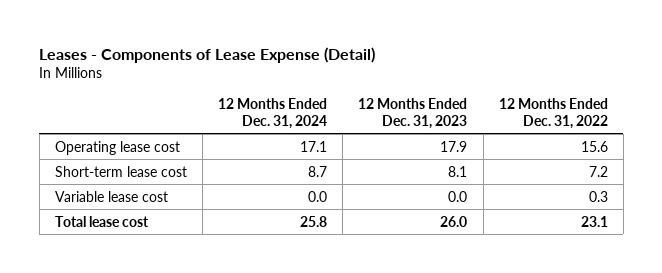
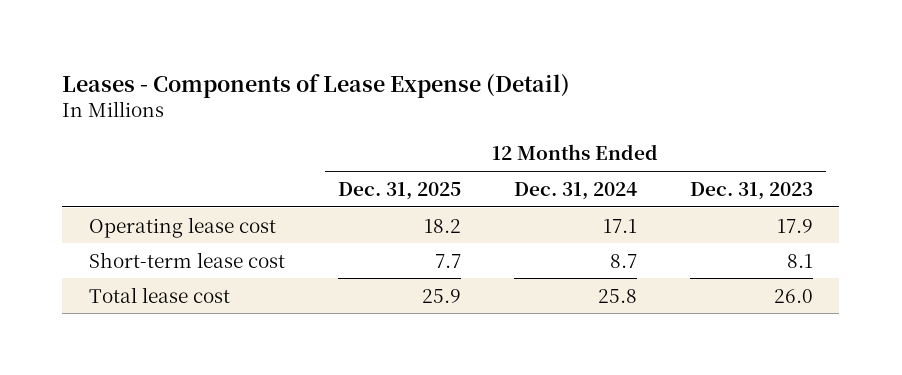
[498,98,608,129] 12 Months Ended Dec. 31, 2022 -> none
none -> [337,181,461,200] Dec. 31, 2025
[54,190,168,202] Variable lease cost -> none

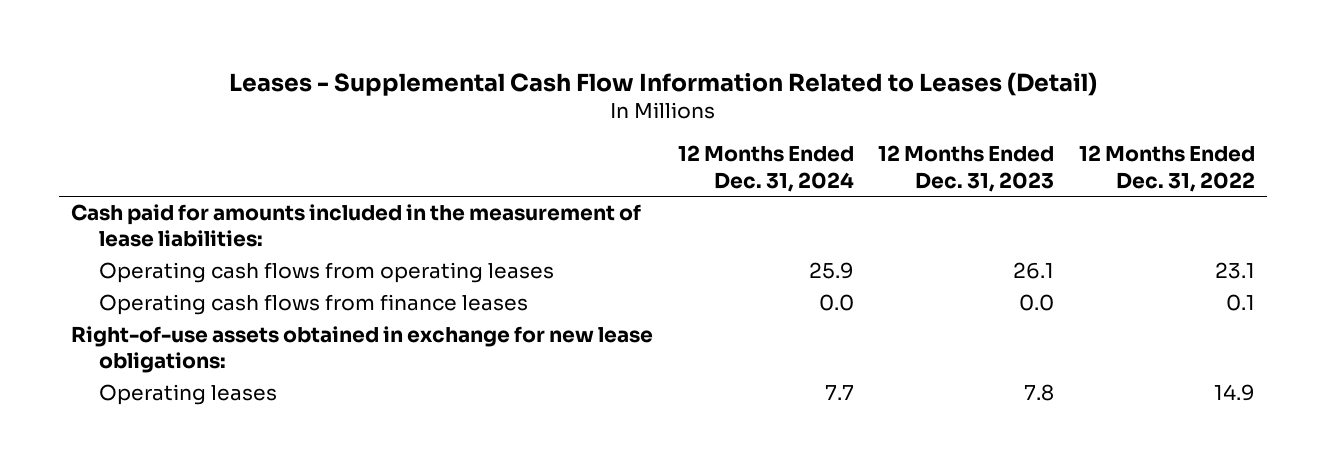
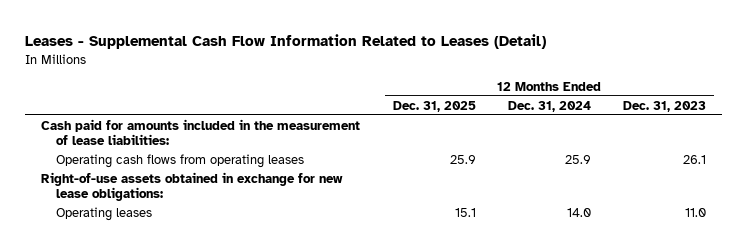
[1078,145,1255,192] 12 Months Ended Dec. 31, 2022 -> none
none -> [392,100,476,112] Dec. 31, 2025
[98,294,528,316] Operating cash flows from finance leases -> none
[824,385,854,401] 7.7 -> [566,208,591,218] 14.0
[1024,384,1055,402] 7.8 -> [684,208,706,218] 11.0

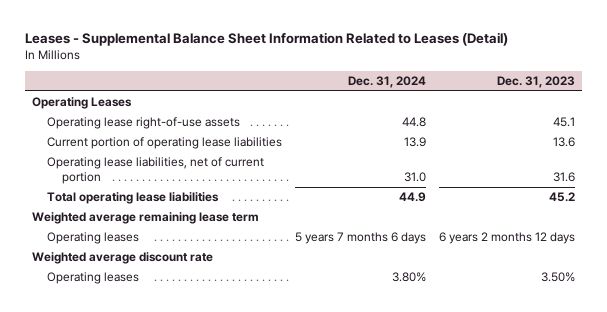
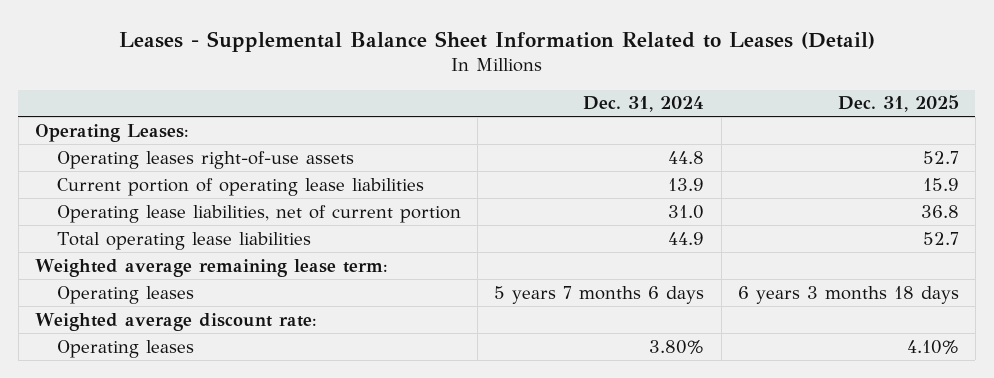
[497,76,576,89] Dec. 31, 2023 -> none
none -> [837,95,959,113] Dec. 31, 2025
[31,97,132,110] Operating Leases -> [34,123,189,142] Operating Leases:
[46,117,240,130] Operating lease right-of-use assets -> [57,150,355,169] Operating leases right-of-use assets
[31,212,259,225] Weighted average remaining lease term -> [34,258,388,277] Weighted average remaining lease term:
[31,252,213,265] Weighted average discount rate -> [34,312,317,331] Weighted average discount rate:

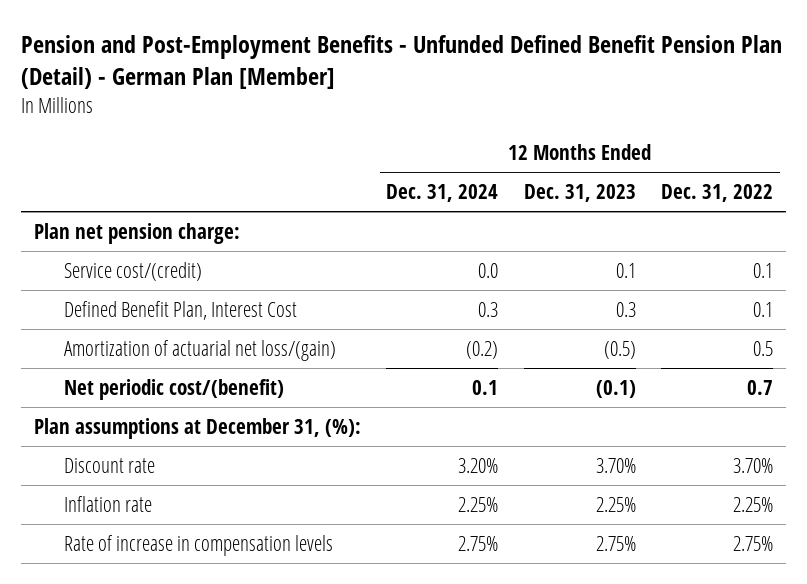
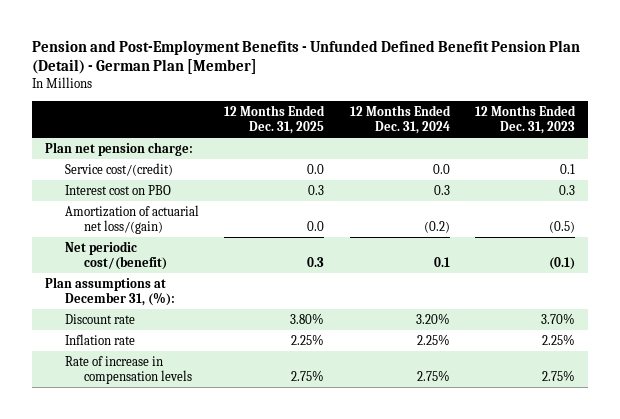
[661,183,774,202] Dec. 31, 2022 -> none
none -> [224,104,326,135] 12 Months Ended Dec. 31, 2025
[63,300,297,320] Defined Benefit Plan, Interest Cost -> [64,184,171,195] Interest cost on PBO

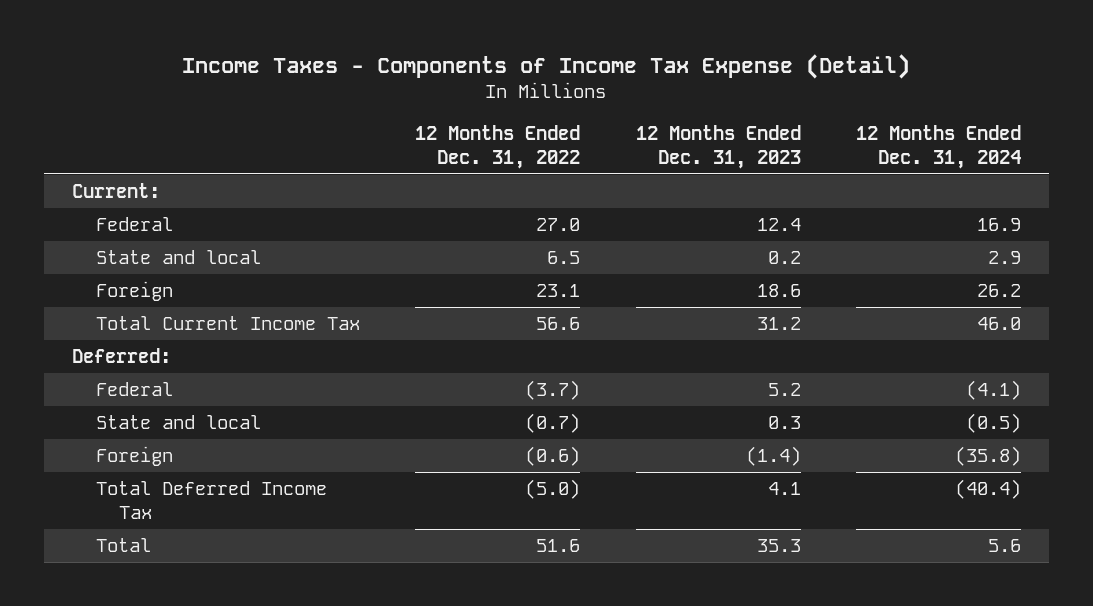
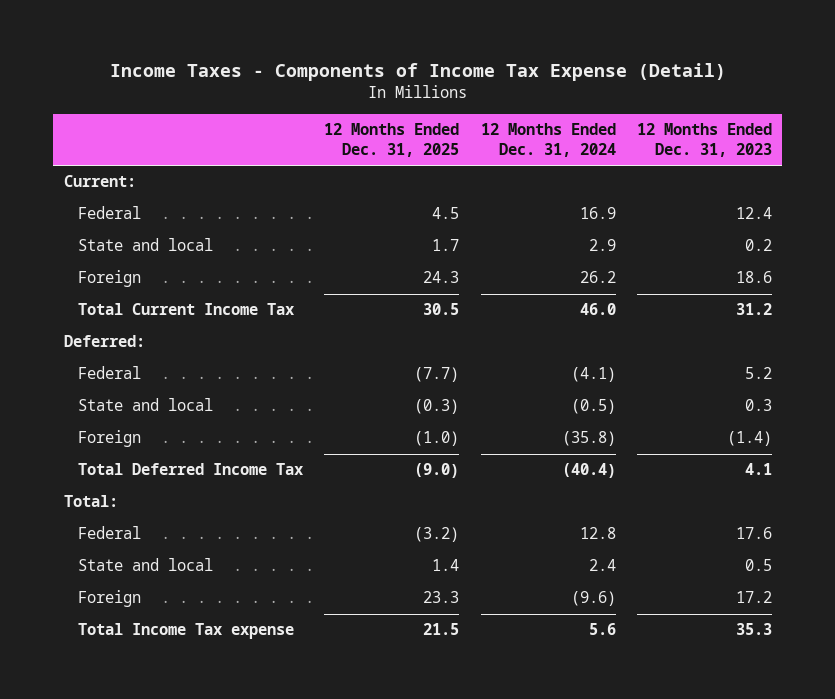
[415,124,581,169] 12 Months Ended Dec. 31, 2022 -> none
none -> [324,122,460,157] 12 Months Ended Dec. 31, 2025
none -> [63,495,118,508] Total:
none -> [78,526,142,540] Federal
none -> [78,558,214,572] State and local
none -> [78,590,142,608] Foreign
[95,537,151,552] Total -> [78,623,295,640] Total Income Tax expense

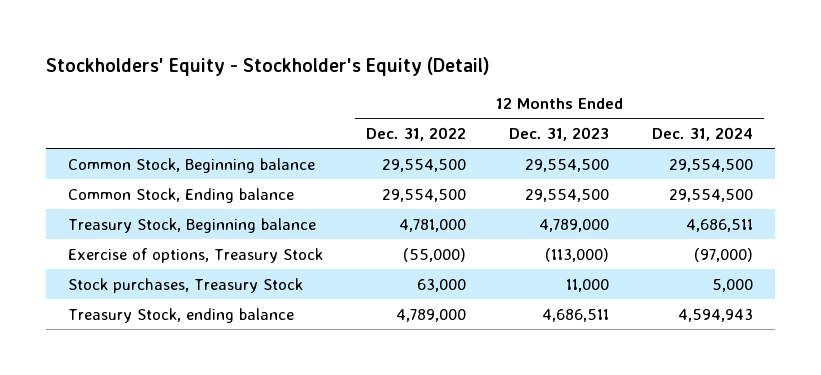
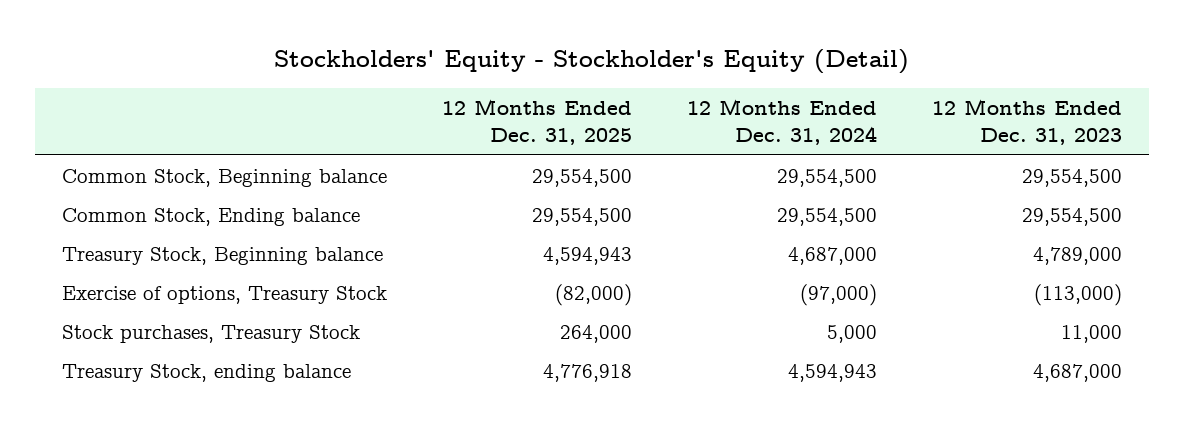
[365,126,466,141] Dec. 31, 2022 -> none
none -> [442,99,633,146] 12 Months Ended Dec. 31, 2025
[686,218,754,232] 4,686,511 -> [787,246,877,265] 4,687,000
[542,308,610,322] 4,686,511 -> [1032,363,1122,382] 4,687,000

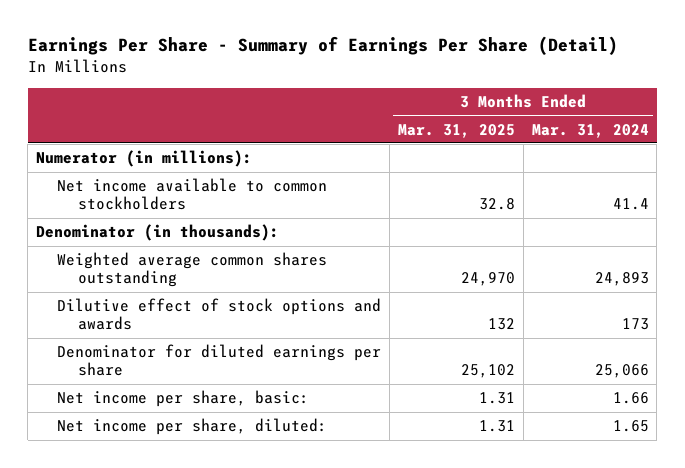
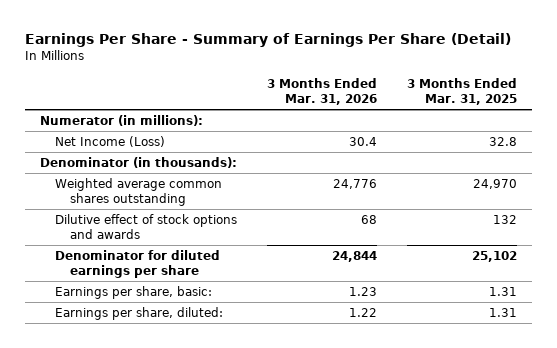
[531,123,649,138] Mar. 31, 2024 -> none
none -> [267,77,378,106] 3 Months Ended Mar. 31, 2026
[56,178,327,211] Net income available to common stockholders -> [54,135,165,147] Net Income (Loss)
[56,390,309,408] Net income per share, basic: -> [54,285,212,299] Earnings per share, basic:
[56,418,327,436] Net income per share, diluted: -> [54,306,223,320] Earnings per share, diluted:

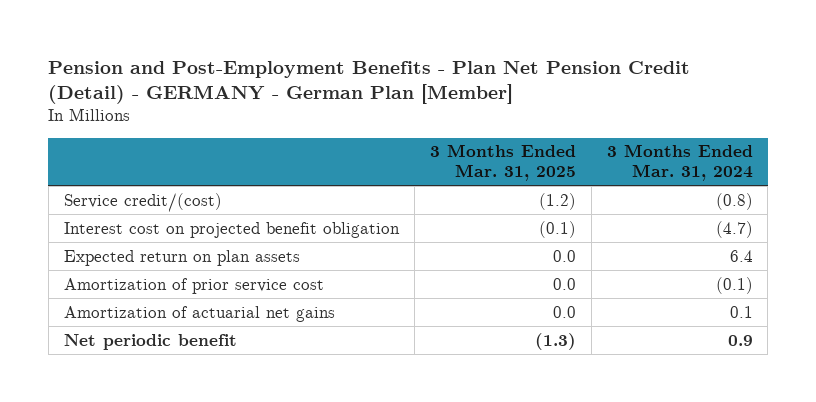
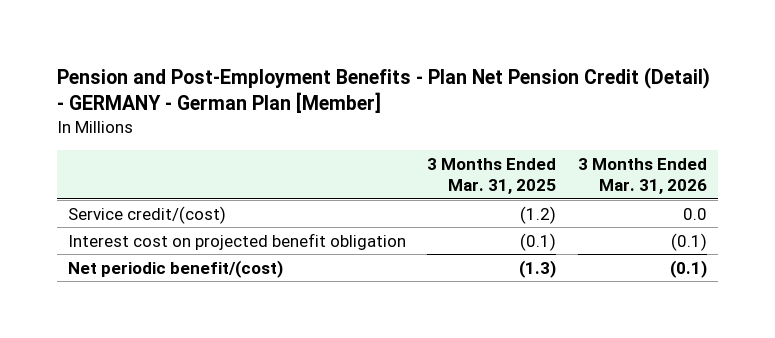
[606,144,753,181] 3 Months Ended Mar. 31, 2024 -> none
none -> [577,157,707,195] 3 Months Ended Mar. 31, 2026
[63,249,300,266] Expected return on plan assets -> none
[63,277,324,294] Amortization of prior service cost -> none
[63,305,335,322] Amortization of actuarial net gains -> none
[63,333,237,350] Net periodic benefit -> [67,259,283,278] Net periodic benefit/(cost)

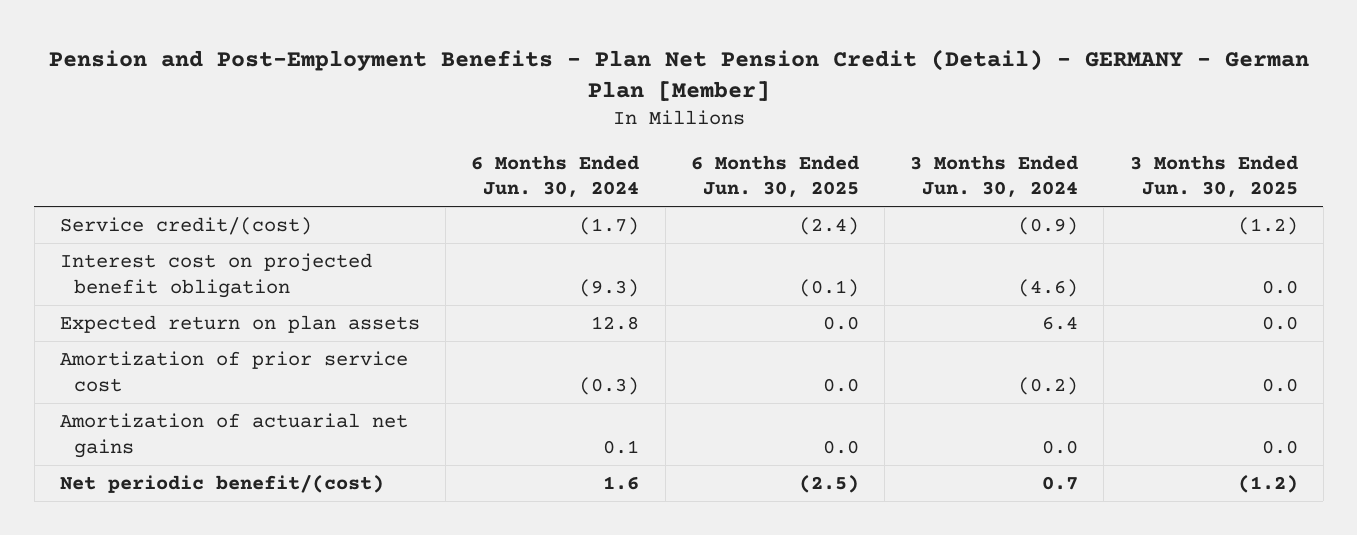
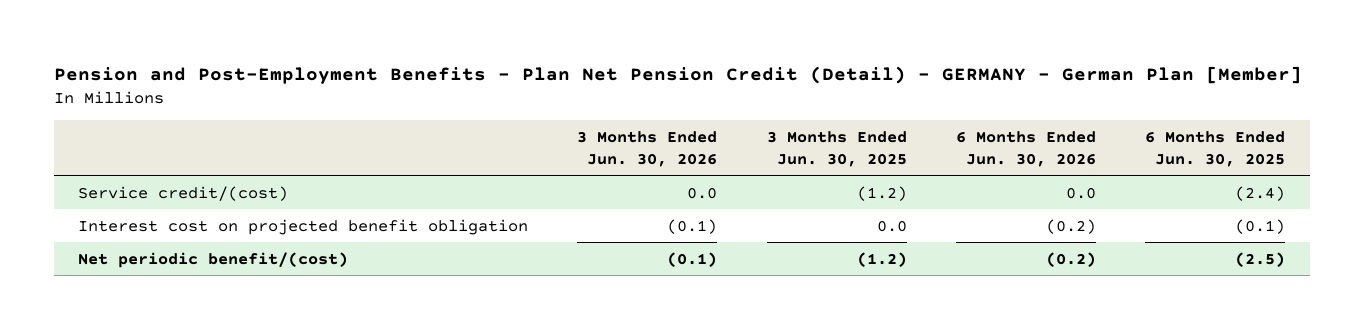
[471,154,640,198] 6 Months Ended Jun. 30, 2024 -> none
[910,154,1079,198] 3 Months Ended Jun. 30, 2024 -> none
none -> [577,130,718,167] 3 Months Ended Jun. 30, 2026
none -> [956,130,1097,167] 6 Months Ended Jun. 30, 2026
[59,314,420,333] Expected return on plan assets -> none
[59,350,408,392] Amortization of prior service cost -> none
[59,412,408,458] Amortization of actuarial net gains -> none

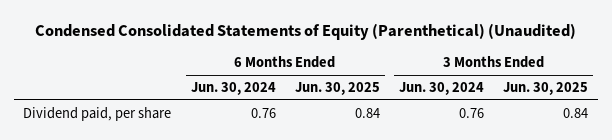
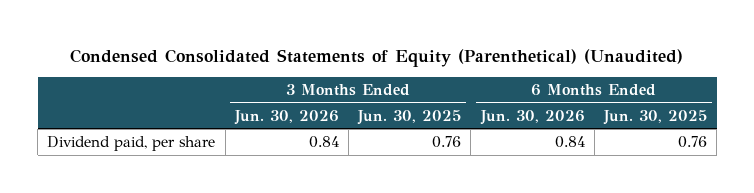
[190,82,276,96] Jun. 30, 2024 -> none
[398,82,484,96] Jun. 30, 2024 -> none
none -> [233,109,339,125] Jun. 30, 2026
none -> [479,109,585,125] Jun. 30, 2026
[354,108,380,119] 0.84 -> [677,136,707,149] 0.76
[563,108,589,119] 0.84 -> [432,136,462,149] 0.76

